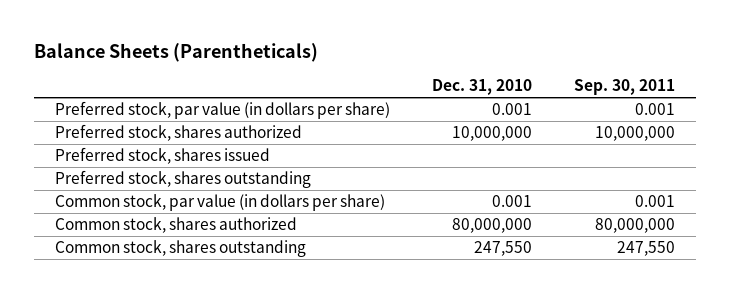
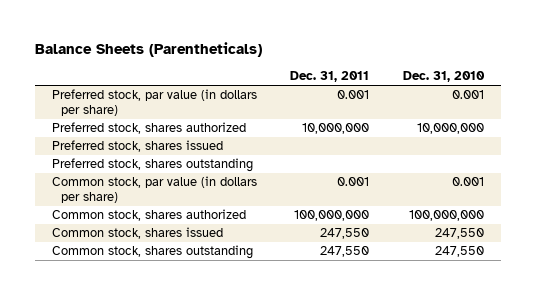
[574,79,676,96] Sep. 30, 2011 -> none
none -> [290,71,370,83] Dec. 31, 2011
[452,218,533,234] 80,000,000 -> [408,210,484,222] 100,000,000
none -> [51,227,223,240] Common stock, shares issued

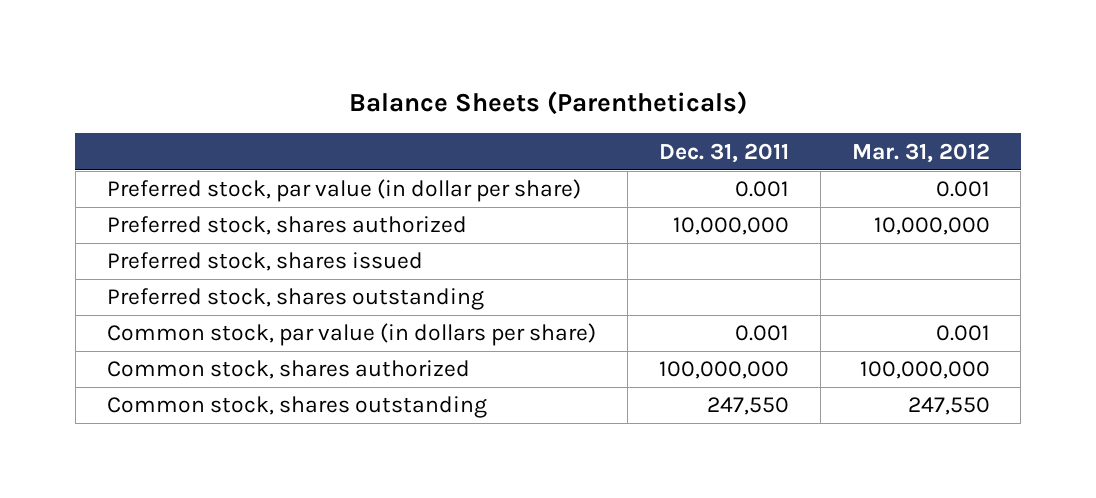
[402,71,485,83] Dec. 31, 2010 -> none
none -> [851,142,990,163] Mar. 31, 2012
[51,89,257,117] Preferred stock, par value (in dollars per share) -> [106,179,581,203] Preferred stock, par value (in dollar per share)
[51,227,223,240] Common stock, shares issued -> none

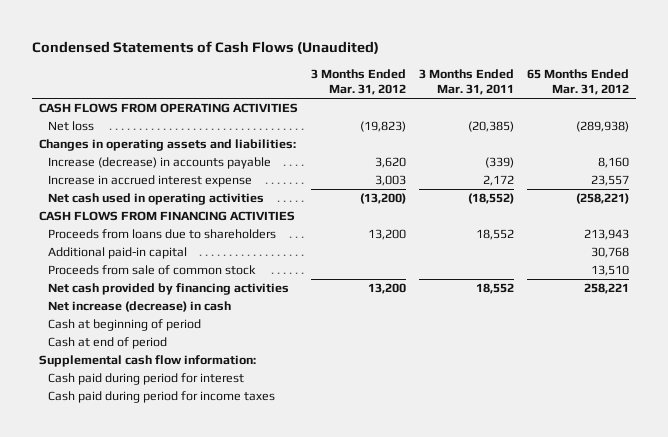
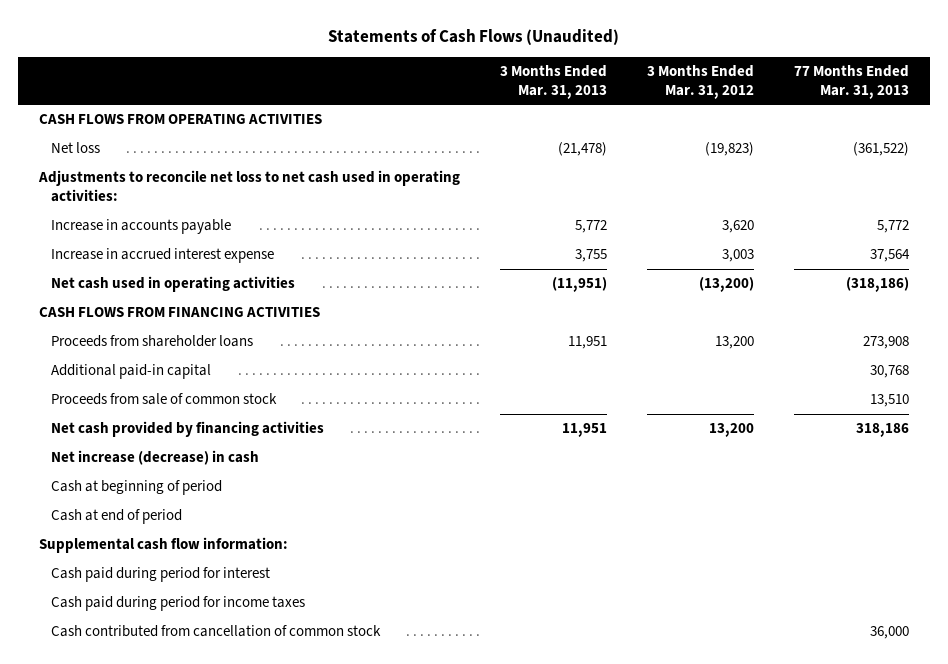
[32,41,380,55] Condensed Statements of Cash Flows (Unaudited) -> [328,28,620,45] Statements of Cash Flows (Unaudited)
[419,68,515,96] 3 Months Ended Mar. 31, 2011 -> none
[527,68,630,96] 65 Months Ended Mar. 31, 2012 -> none
none -> [499,64,607,99] 3 Months Ended Mar. 31, 2013
none -> [794,64,910,99] 77 Months Ended Mar. 31, 2013
[38,139,296,152] Changes in operating assets and liabilities: -> none
none -> [37,170,460,203] Adjustments to reconcile net loss to net cash used in operating activities:
[48,157,272,170] Increase (decrease) in accounts payable -> [51,219,232,235] Increase in accounts payable
[48,229,277,240] Proceeds from loans due to shareholders -> [51,335,254,348] Proceeds from shareholder loans
none -> [51,625,382,638] Cash contributed from cancellation of common stock

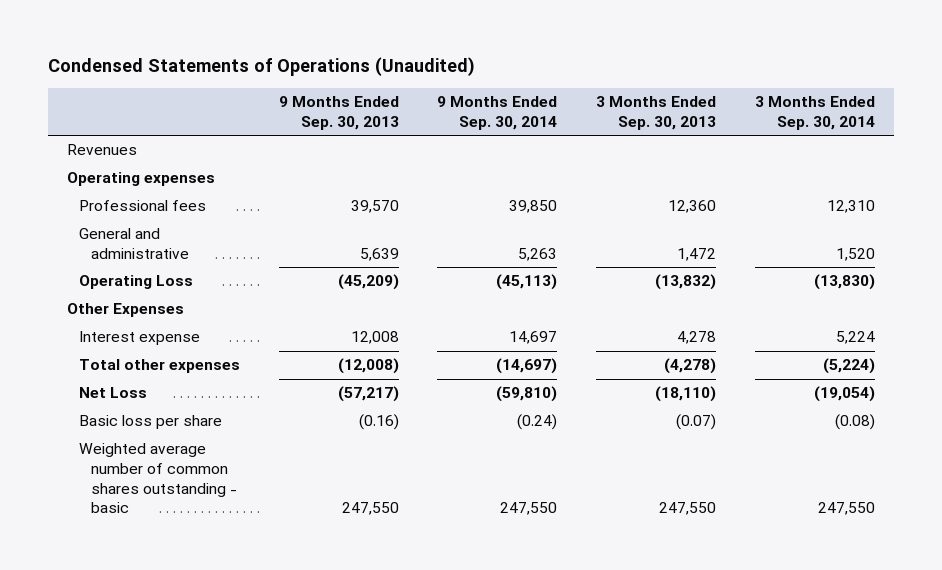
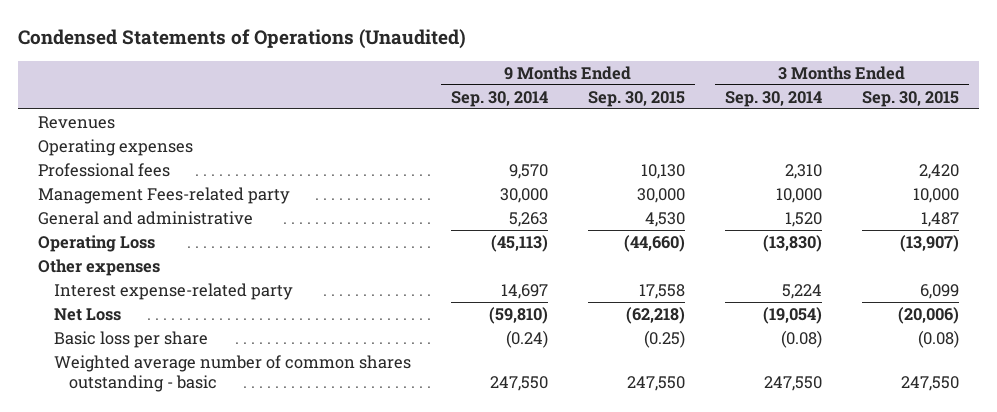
[278,96,399,130] 9 Months Ended Sep. 30, 2013 -> none
[596,96,717,130] 3 Months Ended Sep. 30, 2013 -> none
none -> [587,90,685,107] Sep. 30, 2015
none -> [862,90,960,107] Sep. 30, 2015
[509,200,558,214] 39,850 -> [508,164,548,180] 9,570
[826,200,875,214] 12,310 -> [784,164,822,180] 2,310
none -> [38,187,291,205] Management Fees-related party
[79,359,241,374] Total other expenses -> none
[67,303,185,318] Other Expenses -> [38,259,161,277] Other expenses
[79,331,201,346] Interest expense -> [53,283,293,301] Interest expense-related party

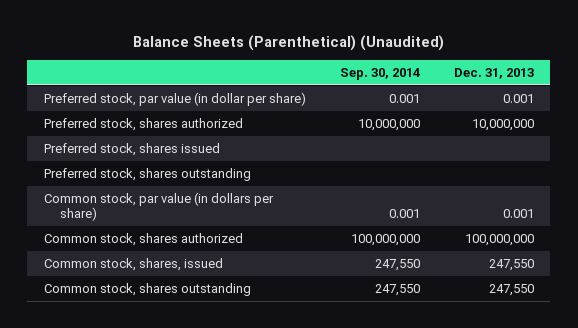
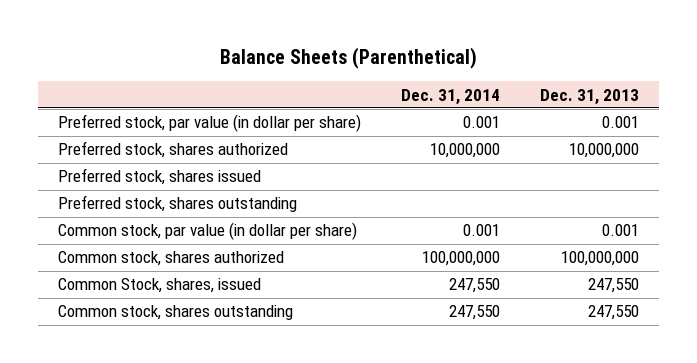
[132,35,444,52] Balance Sheets (Parenthetical) (Unaudited) -> [219,47,477,70] Balance Sheets (Parenthetical)
[339,68,420,81] Sep. 30, 2014 -> none
none -> [401,88,501,105] Dec. 31, 2014
[44,191,275,222] Common stock, par value (in dollars per share) -> [58,222,358,241] Common stock, par value (in dollar per share)
[44,257,224,271] Common stock, shares, issued -> [58,278,262,294] Common Stock, shares, issued

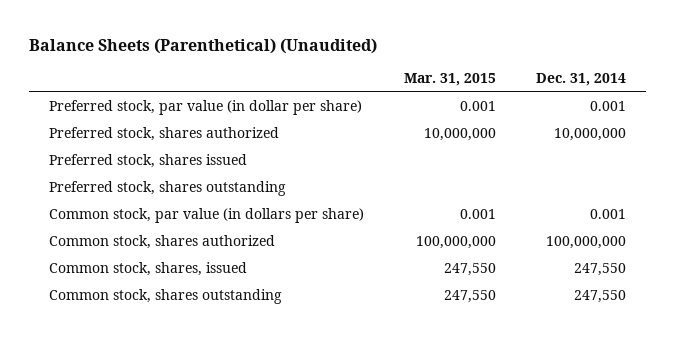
[219,47,477,70] Balance Sheets (Parenthetical) -> [29,38,378,55] Balance Sheets (Parenthetical) (Unaudited)
[540,88,640,105] Dec. 31, 2013 -> none
none -> [404,73,497,87] Mar. 31, 2015
[58,222,358,241] Common stock, par value (in dollar per share) -> [49,208,365,224] Common stock, par value (in dollars per share)
[58,278,262,294] Common Stock, shares, issued -> [49,262,248,277] Common stock, shares, issued

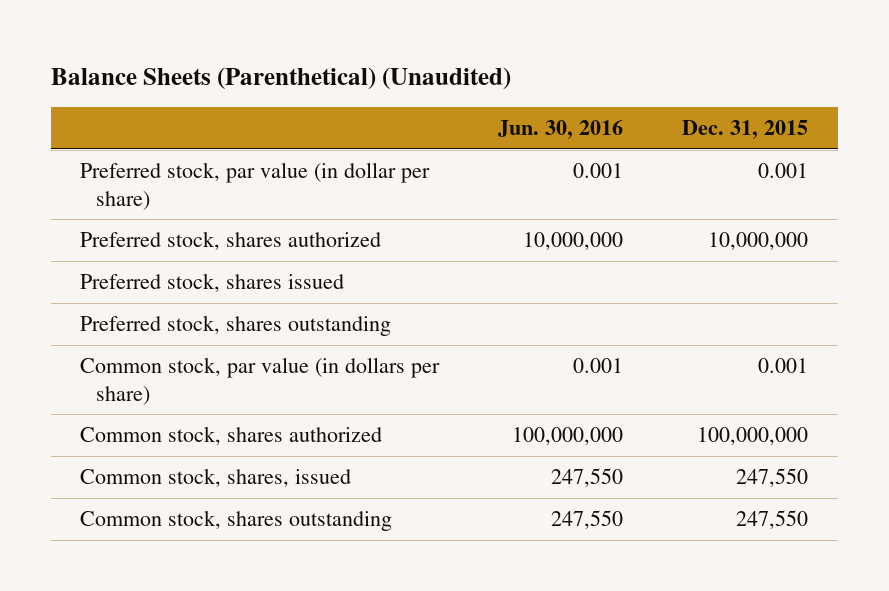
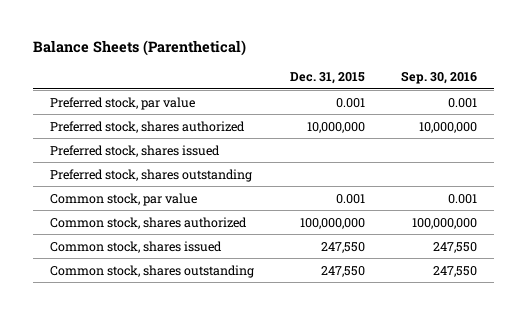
[50,66,511,90] Balance Sheets (Parenthetical) (Unaudited) -> [32,40,246,57] Balance Sheets (Parenthetical)
[498,120,624,140] Jun. 30, 2016 -> none
none -> [400,71,477,85] Sep. 30, 2016
[80,162,431,210] Preferred stock, par value (in dollar per share) -> [50,96,196,110] Preferred stock, par value
[80,357,441,405] Common stock, par value (in dollars per share) -> [50,192,198,206] Common stock, par value
[80,468,352,488] Common stock, shares, issued -> [50,240,223,253] Common stock, shares issued

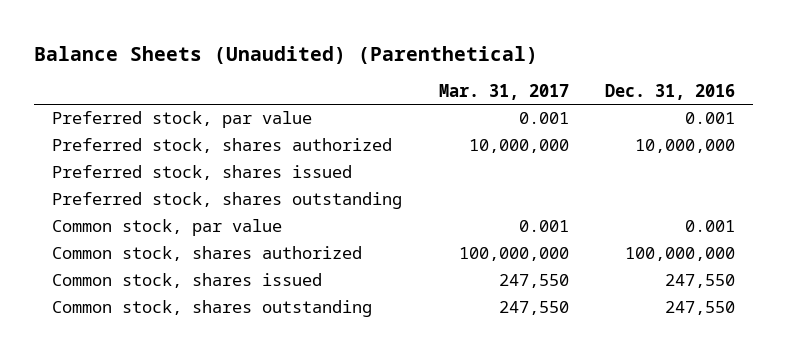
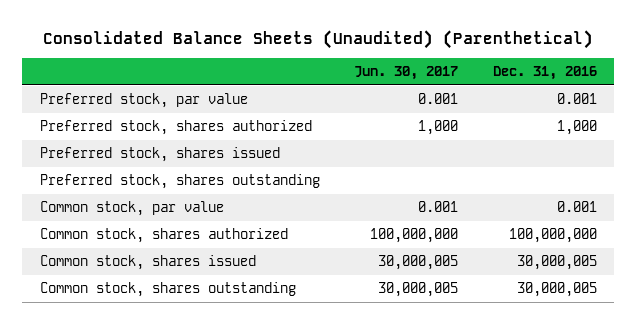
[34,45,539,64] Balance Sheets (Unaudited) (Parenthetical) -> [43,29,594,49] Consolidated Balance Sheets (Unaudited) (Parenthetical)
[438,83,569,100] Mar. 31, 2017 -> none
none -> [354,66,459,81] Jun. 30, 2017
[635,139,736,154] 10,000,000 -> [556,120,597,136] 1,000
[665,274,736,289] 247,550 -> [516,255,597,271] 30,000,005
[665,301,736,316] 247,550 -> [516,282,597,298] 30,000,005

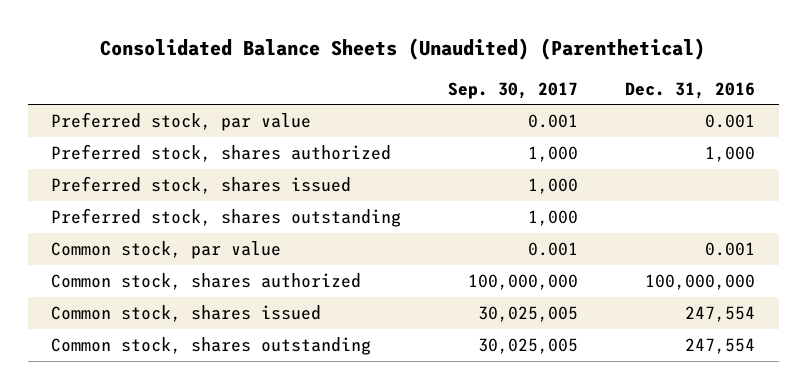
[354,66,459,81] Jun. 30, 2017 -> none
none -> [448,81,579,99] Sep. 30, 2017
[516,255,597,271] 30,000,005 -> [685,306,756,323] 247,554
[516,282,597,298] 30,000,005 -> [685,338,756,355] 247,554

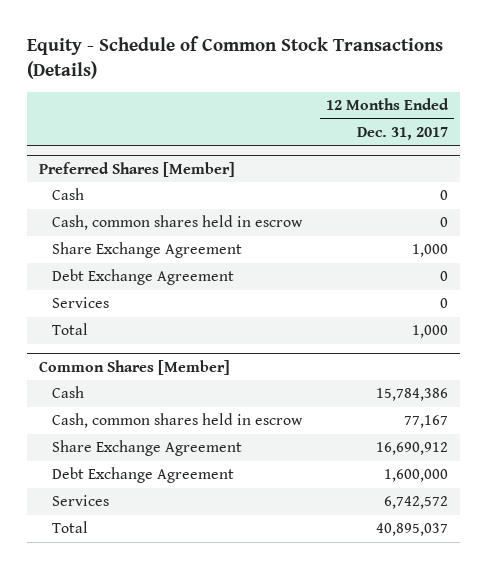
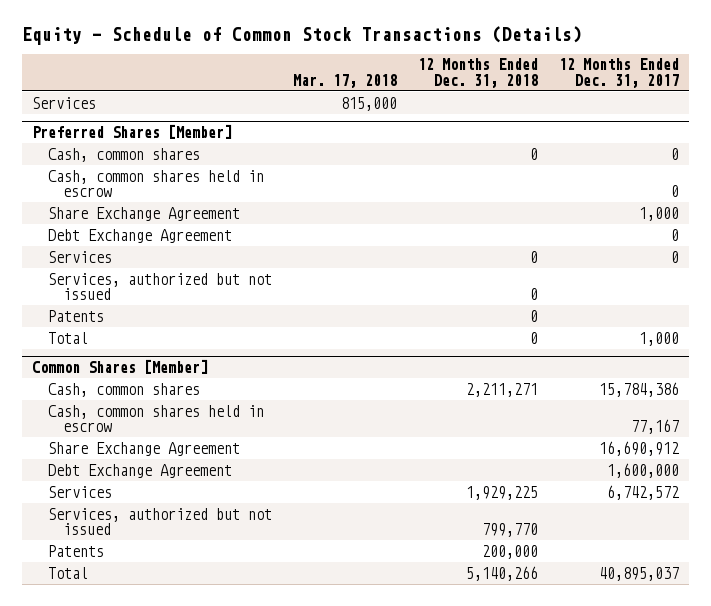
none -> [292,73,397,88] Mar. 17, 2018
none -> [417,58,538,88] 12 Months Ended Dec. 31, 2018
none -> [32,96,97,109] Services
[52,188,85,201] Cash -> [47,147,200,162] Cash, common shares
none -> [47,272,272,300] Services, authorized but not issued
none -> [47,309,104,322] Patents
[52,386,85,399] Cash -> [47,382,200,397] Cash, common shares
none -> [47,507,272,535] Services, authorized but not issued
none -> [47,544,104,557] Patents

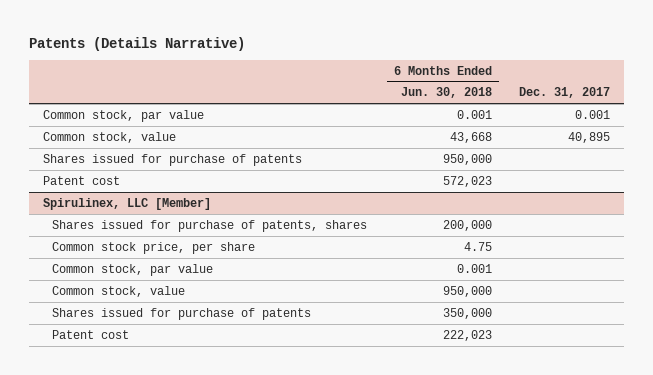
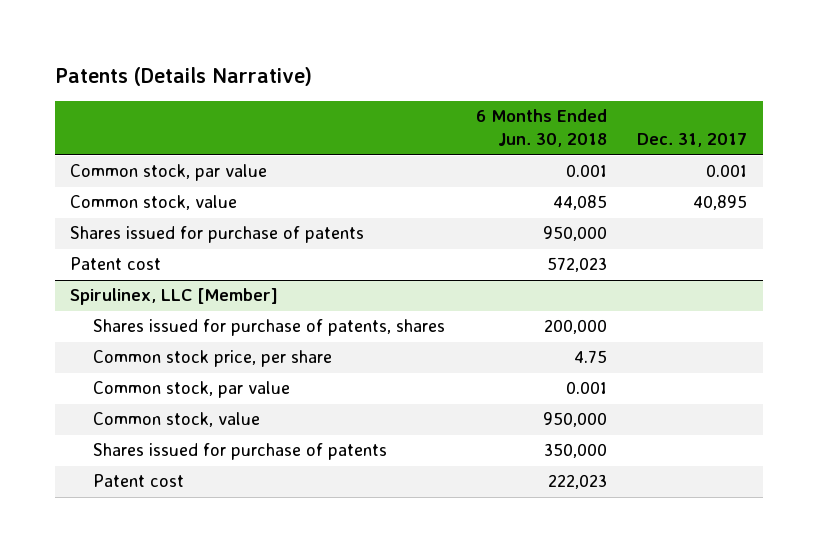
[450,131,493,143] 43,668 -> [552,195,607,211] 44,085

